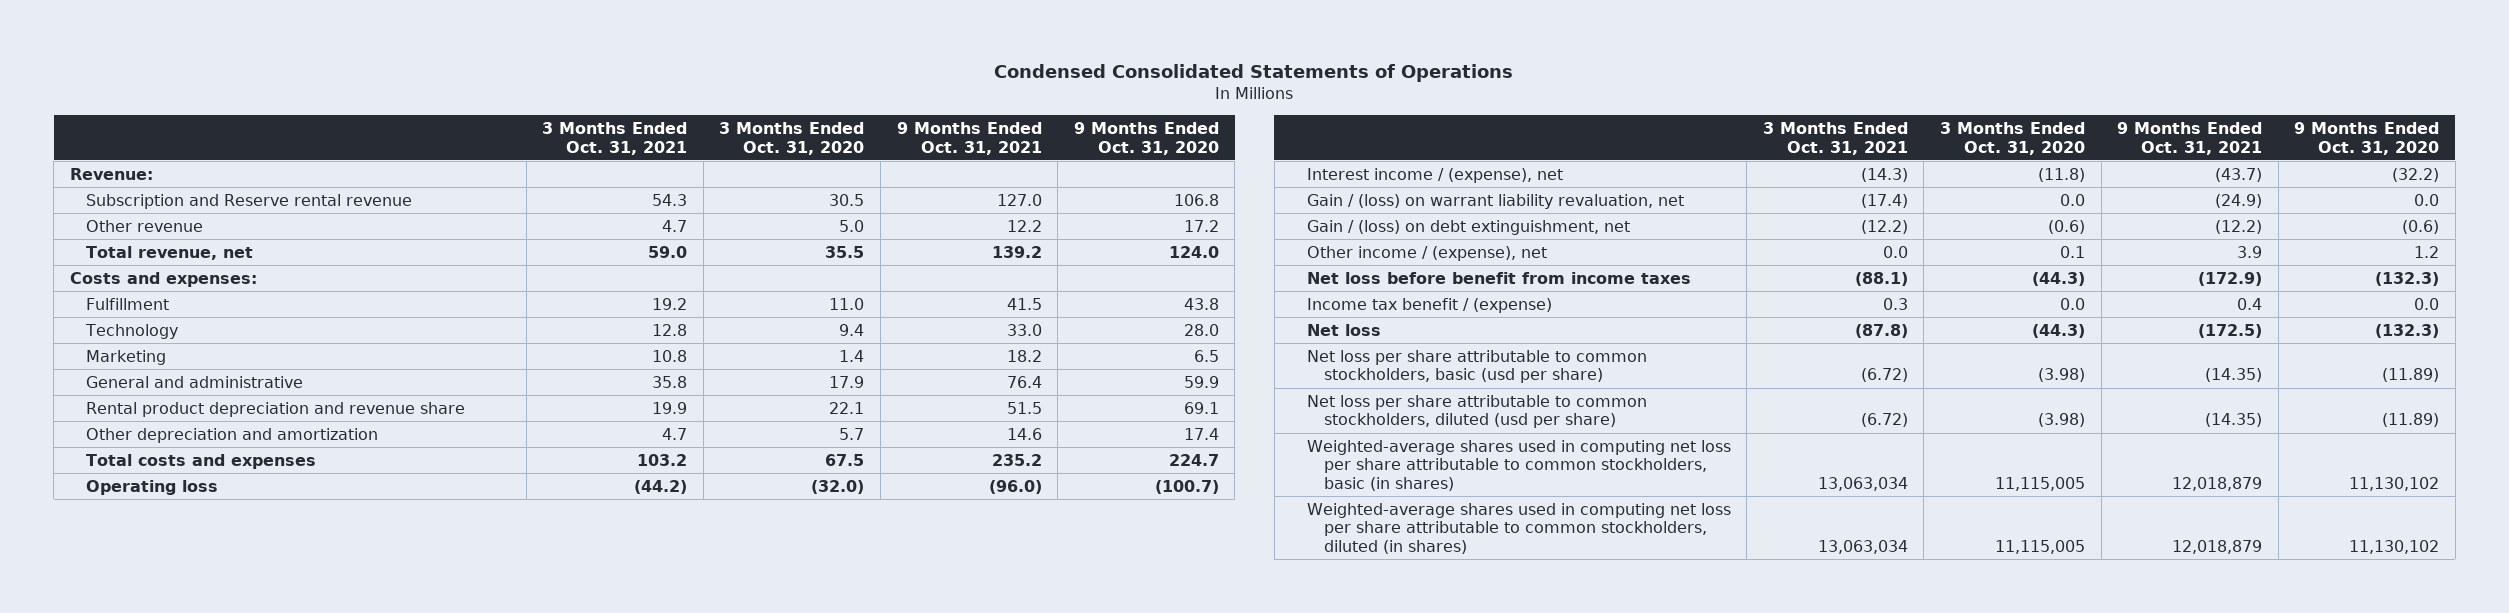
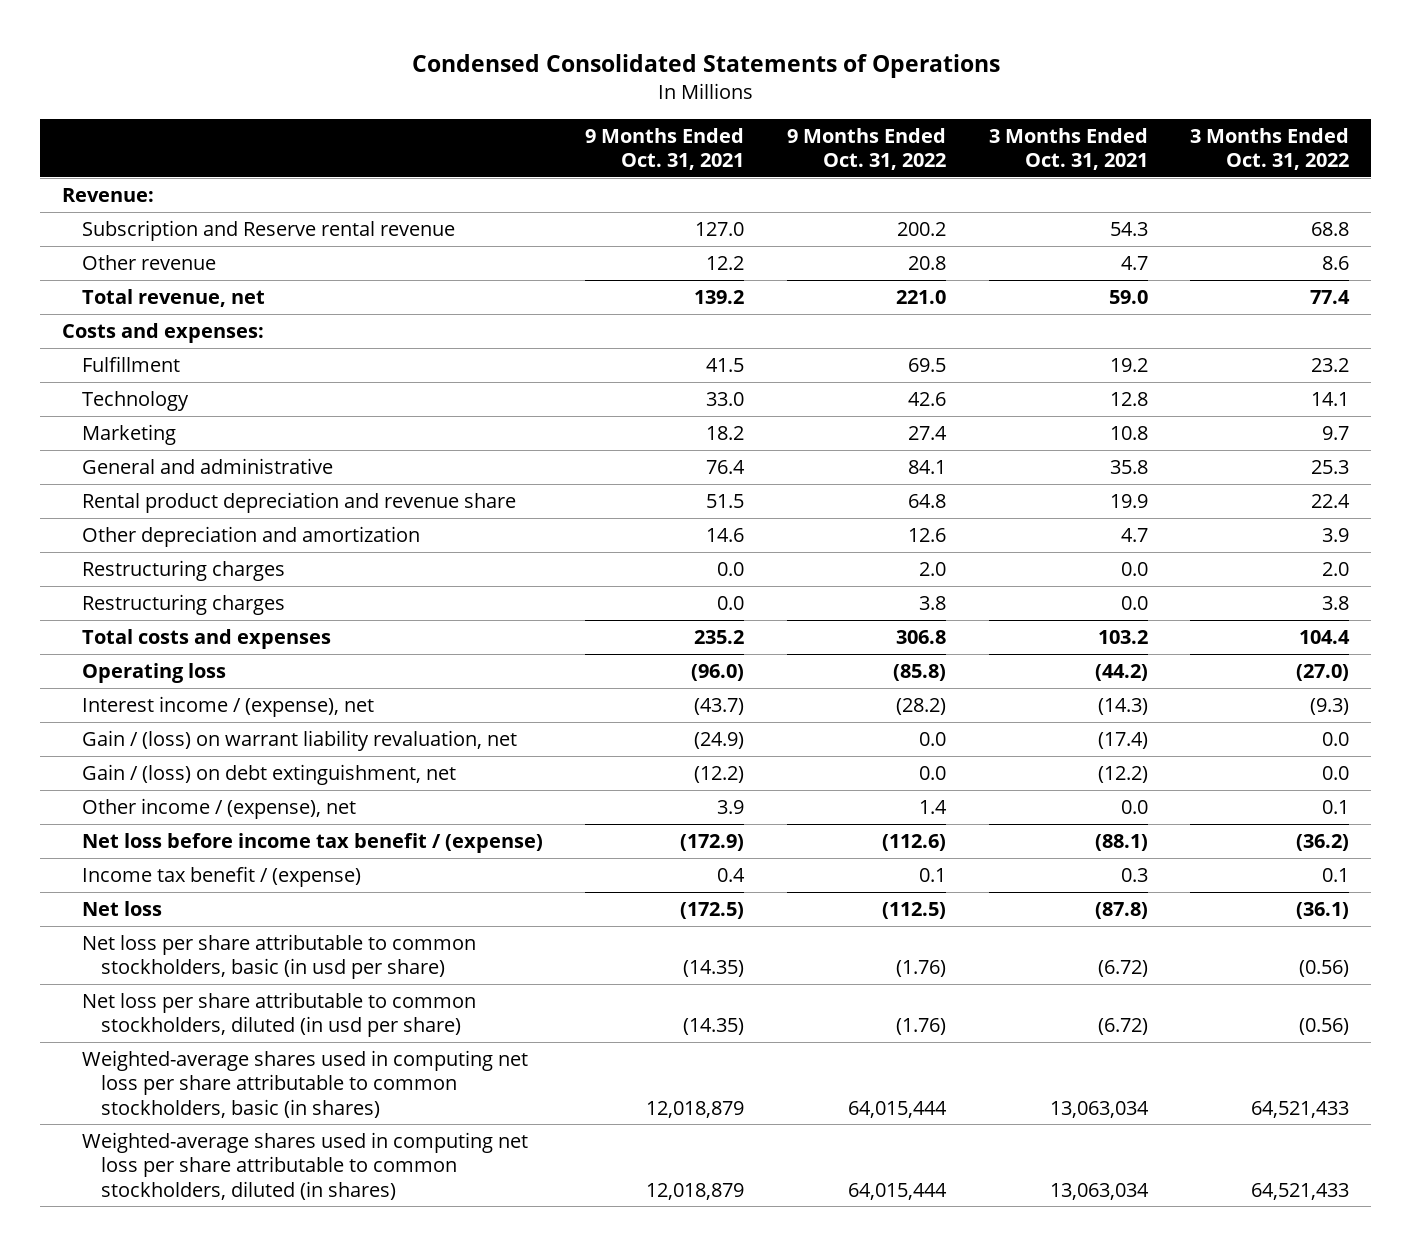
[719,122,865,155] 3 Months Ended Oct. 31, 2020 -> none
[1073,122,1219,155] 9 Months Ended Oct. 31, 2020 -> none
none -> [786,127,946,170] 9 Months Ended Oct. 31, 2022
none -> [1190,127,1350,170] 3 Months Ended Oct. 31, 2022
none -> [81,559,285,581] Restructuring charges
none -> [81,593,285,615] Restructuring charges
[1306,271,1691,284] Net loss before benefit from income taxes -> [81,832,543,853] Net loss before income tax benefit / (expense)
[1306,349,1647,384] Net loss per share attributable to common stockholders, basic (usd per share) -> [81,933,476,980] Net loss per share attributable to common stockholders, basic (in usd per share)
[1306,394,1647,429] Net loss per share attributable to common stockholders, diluted (usd per share) -> [81,991,476,1038] Net loss per share attributable to common stockholders, diluted (in usd per share)

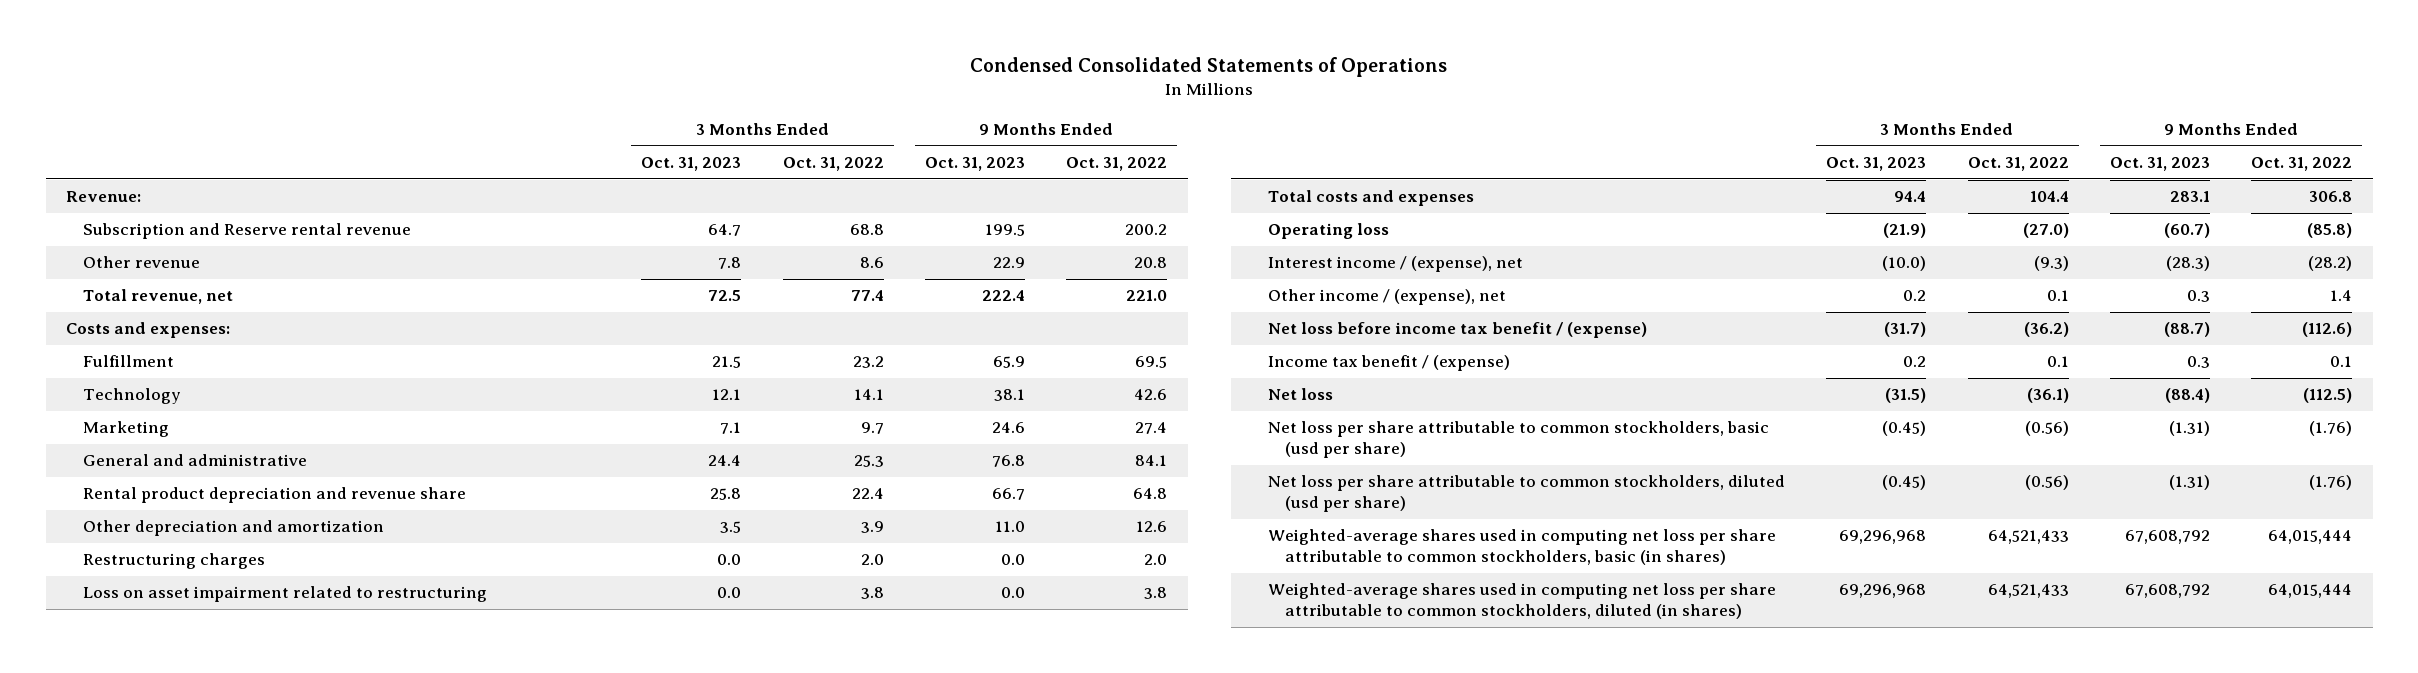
[585,127,745,170] 9 Months Ended Oct. 31, 2021 -> none
[988,127,1148,170] 3 Months Ended Oct. 31, 2021 -> none
none -> [641,157,742,172] Oct. 31, 2023
none -> [924,157,1025,172] Oct. 31, 2023
[81,593,285,615] Restructuring charges -> [83,586,488,603] Loss on asset impairment related to restructuring
[81,729,517,751] Gain / (loss) on warrant liability revaluation, net -> none
[81,763,456,785] Gain / (loss) on debt extinguishment, net -> none
[81,933,476,980] Net loss per share attributable to common stockholders, basic (in usd per share) -> [1268,421,1770,458] Net loss per share attributable to common stockholders, basic (usd per share)
[81,991,476,1038] Net loss per share attributable to common stockholders, diluted (in usd per share) -> [1268,475,1786,512] Net loss per share attributable to common stockholders, diluted (usd per share)

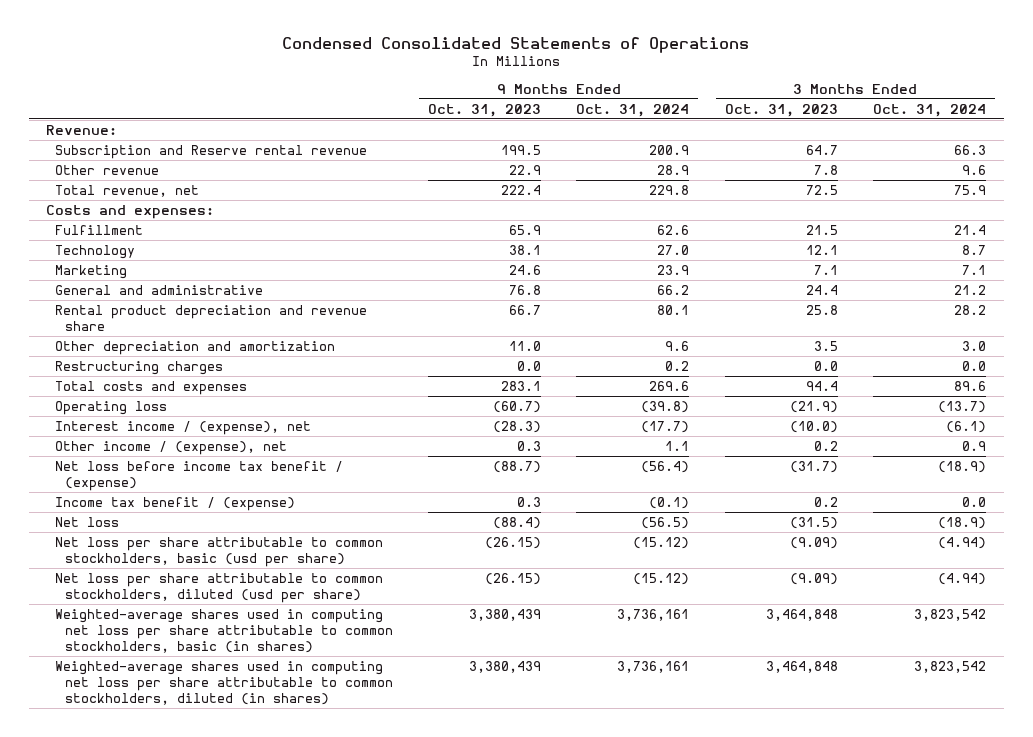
[782,157,884,172] Oct. 31, 2022 -> none
[1066,157,1168,172] Oct. 31, 2022 -> none
none -> [576,103,690,117] Oct. 31, 2024
none -> [873,103,987,117] Oct. 31, 2024
[83,586,488,603] Loss on asset impairment related to restructuring -> none
[1882,421,1927,437] (0.45) -> [789,536,838,549] (9.09)
[2168,421,2210,437] (1.31) -> [484,536,541,549] (26.15)
[1882,475,1927,491] (0.45) -> [789,572,838,585] (9.09)
[2168,475,2210,491] (1.31) -> [484,572,541,585] (26.15)
[1839,530,1927,545] 69,296,968 -> [765,608,838,621] 3,464,848
[2124,530,2210,545] 67,608,792 -> [468,608,541,621] 3,380,439
[1839,584,1927,599] 69,296,968 -> [765,660,838,673] 3,464,848
[2124,584,2210,599] 67,608,792 -> [468,660,541,673] 3,380,439

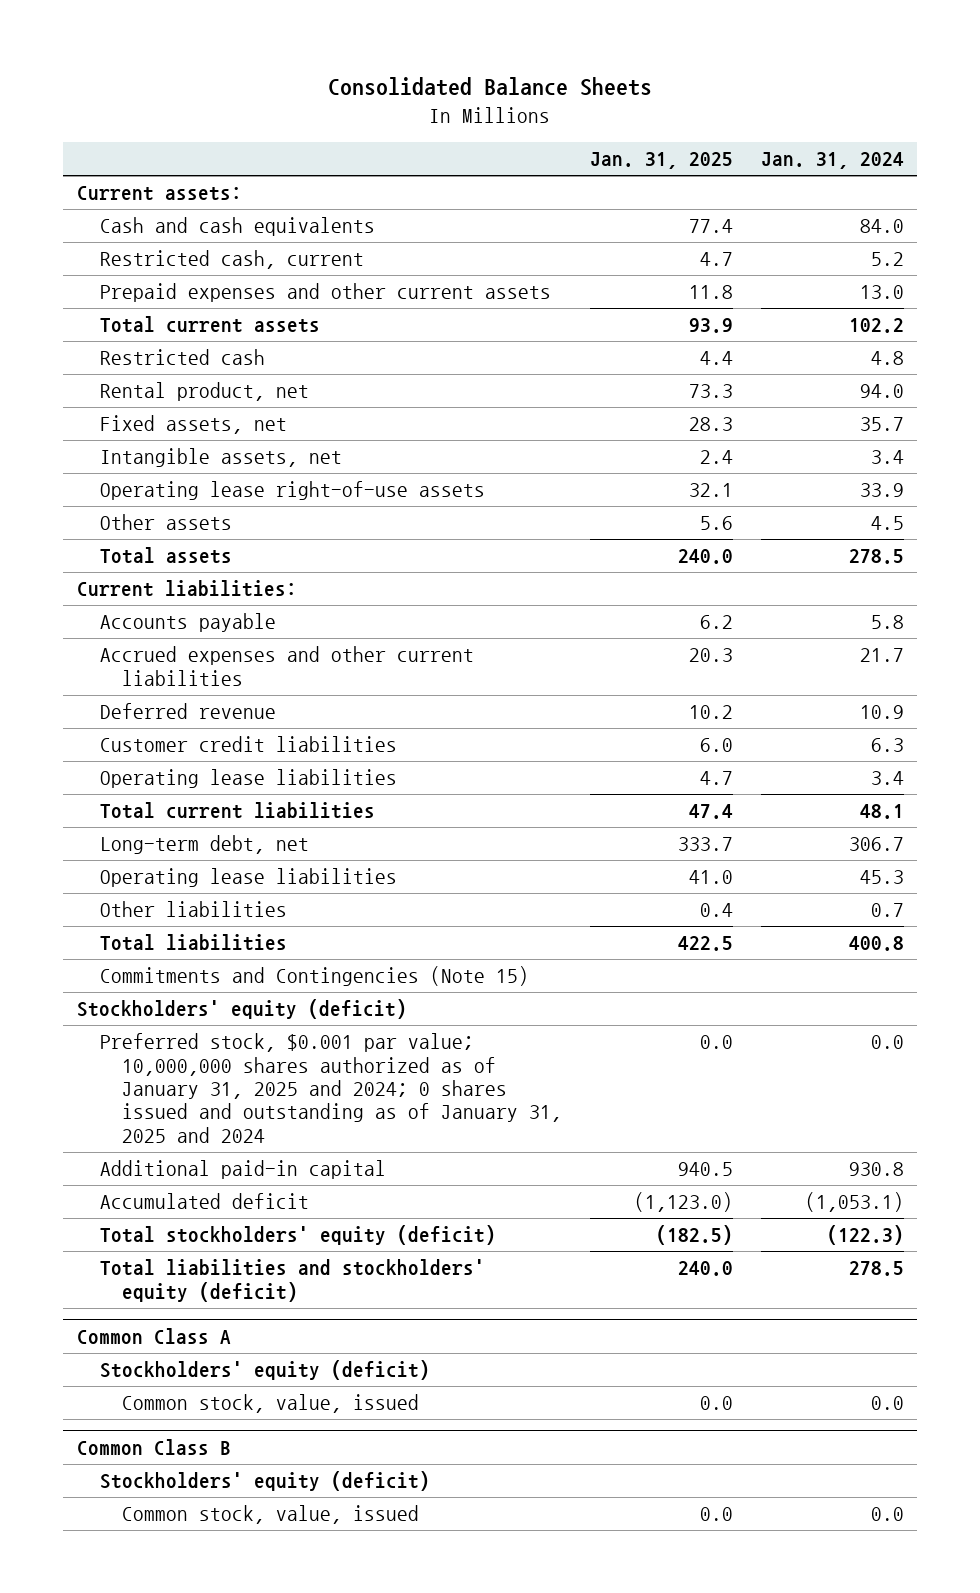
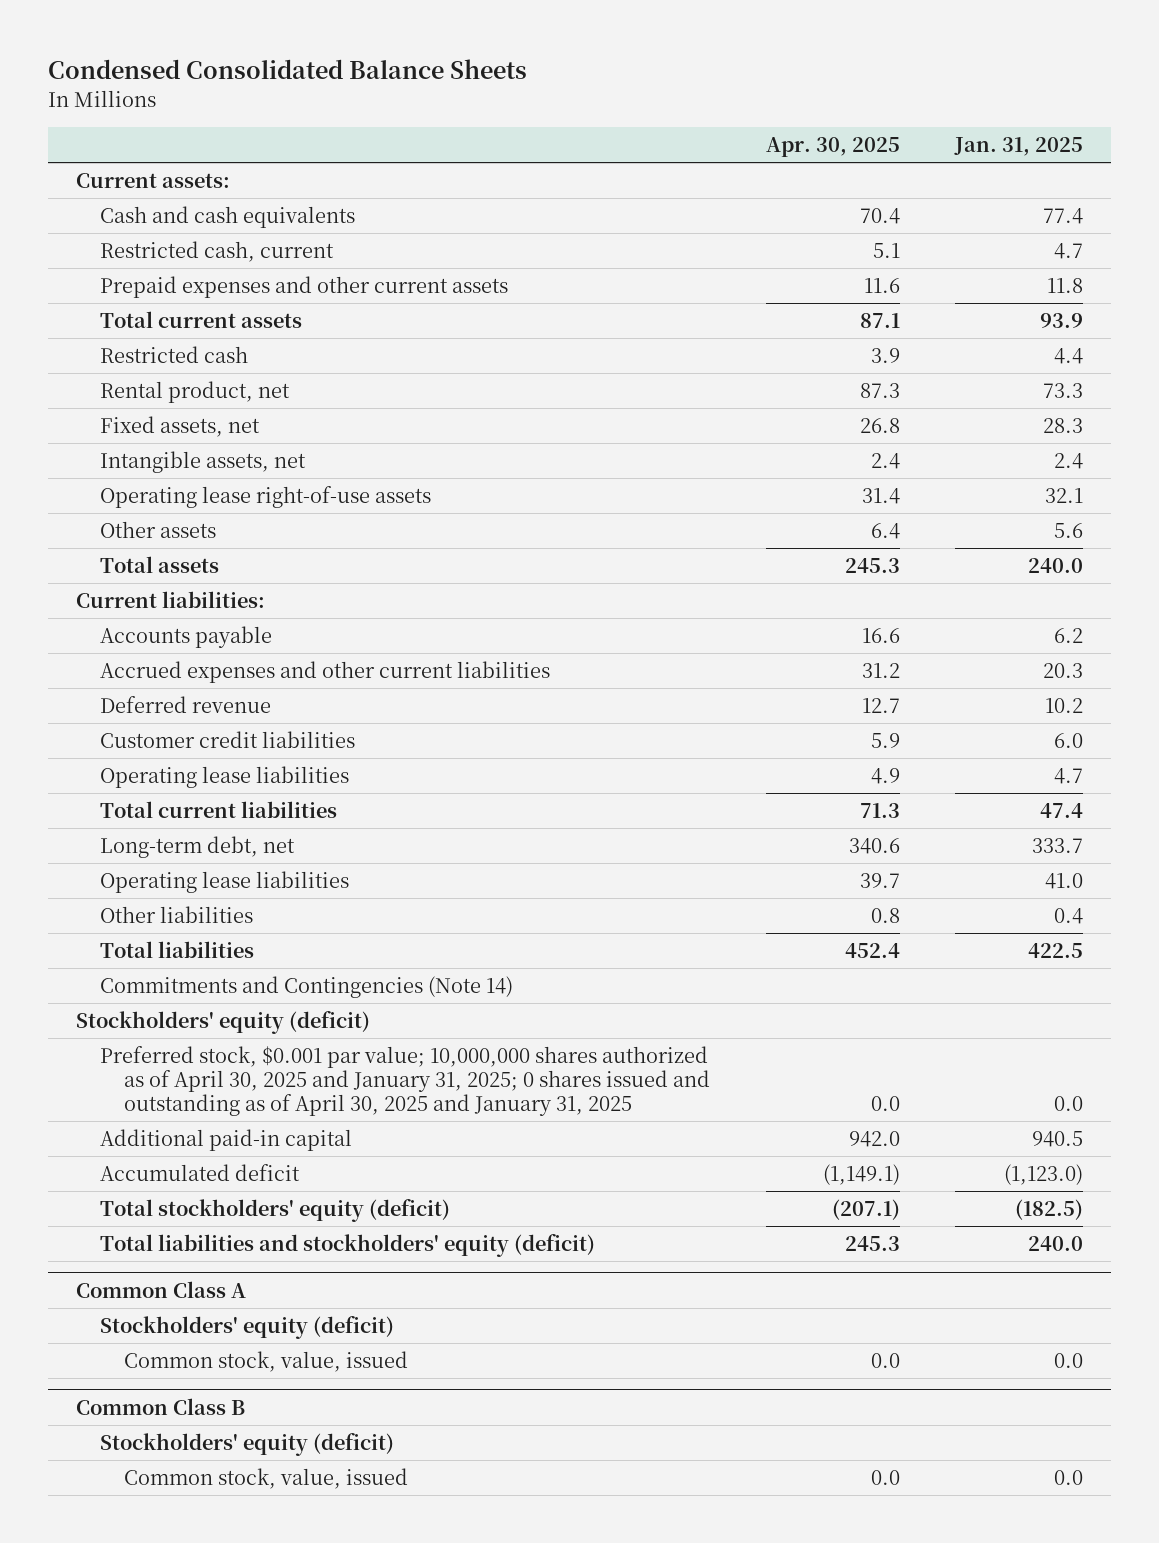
[328,77,653,97] Consolidated Balance Sheets -> [47,59,527,80] Condensed Consolidated Balance Sheets
[760,151,904,169] Jan. 31, 2024 -> none
none -> [765,137,900,158] Apr. 30, 2025
[99,966,529,987] Commitments and Contingencies (Note 15) -> [99,976,513,999] Commitments and Contingencies (Note 14)
[99,1033,563,1143] Preferred stock, $0.001 par value; 10,000,000 shares authorized as of January 31, 2025 and 2024; 0 shares issued and outstanding as of January 31, 2025 and 2024 -> [99,1046,710,1116] Preferred stock, $0.001 par value; 10,000,000 shares authorized as of April 30, 2025 and January 31, 2025; 0 shares issued and outstanding as of April 30, 2025 and January 31, 2025

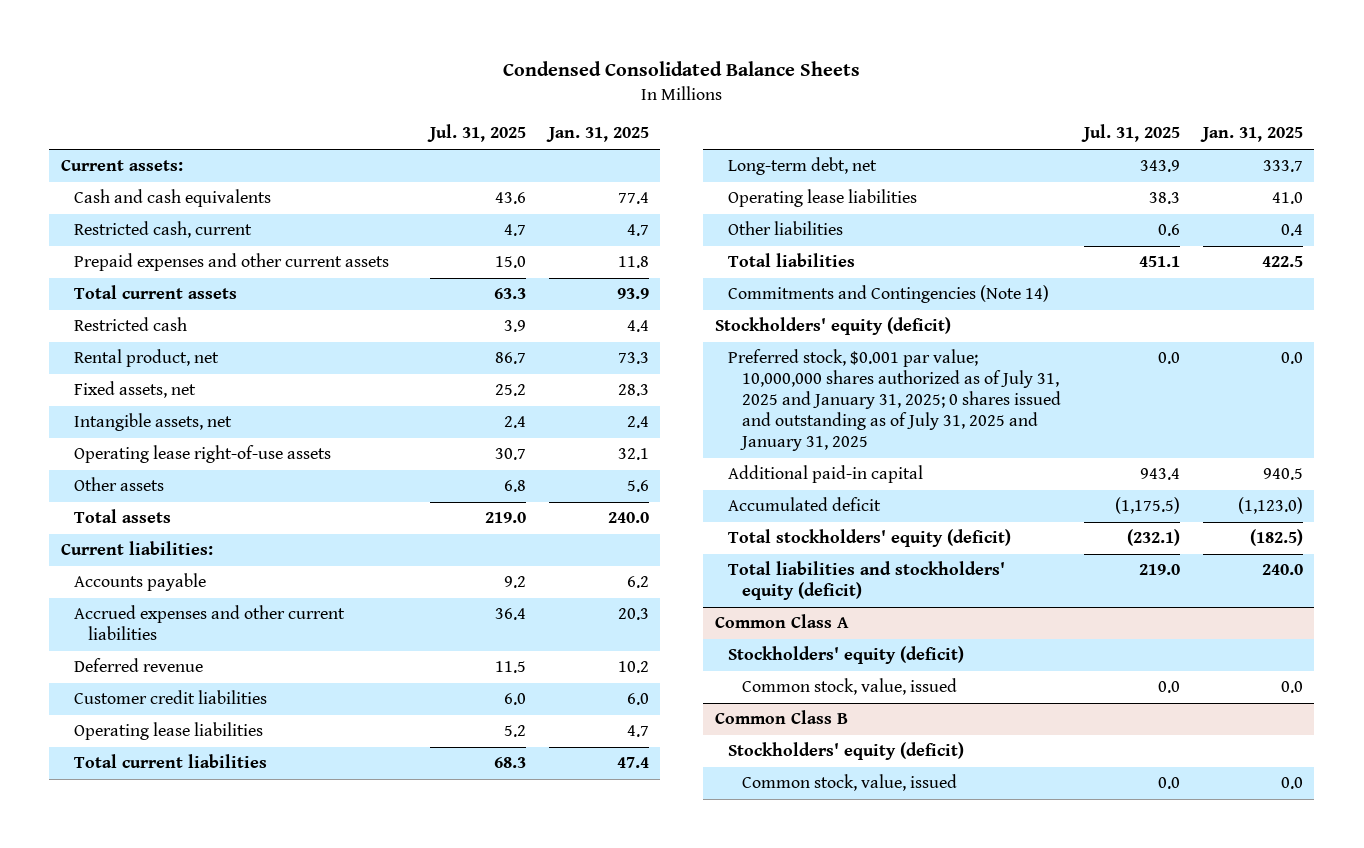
[765,137,900,158] Apr. 30, 2025 -> none
none -> [426,124,526,143] Jul. 31, 2025
[99,1046,710,1116] Preferred stock, $0.001 par value; 10,000,000 shares authorized as of April 30, 2025 and January 31, 2025; 0 shares issued and outstanding as of April 30, 2025 and January 31, 2025 -> [728,349,1061,452] Preferred stock, $0.001 par value; 10,000,000 shares authorized as of July 31, 2025 and January 31, 2025; 0 shares issued and outstanding as of July 31, 2025 and January 31, 2025

